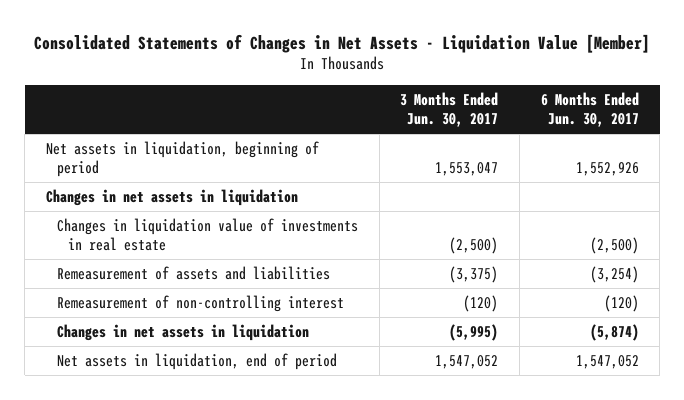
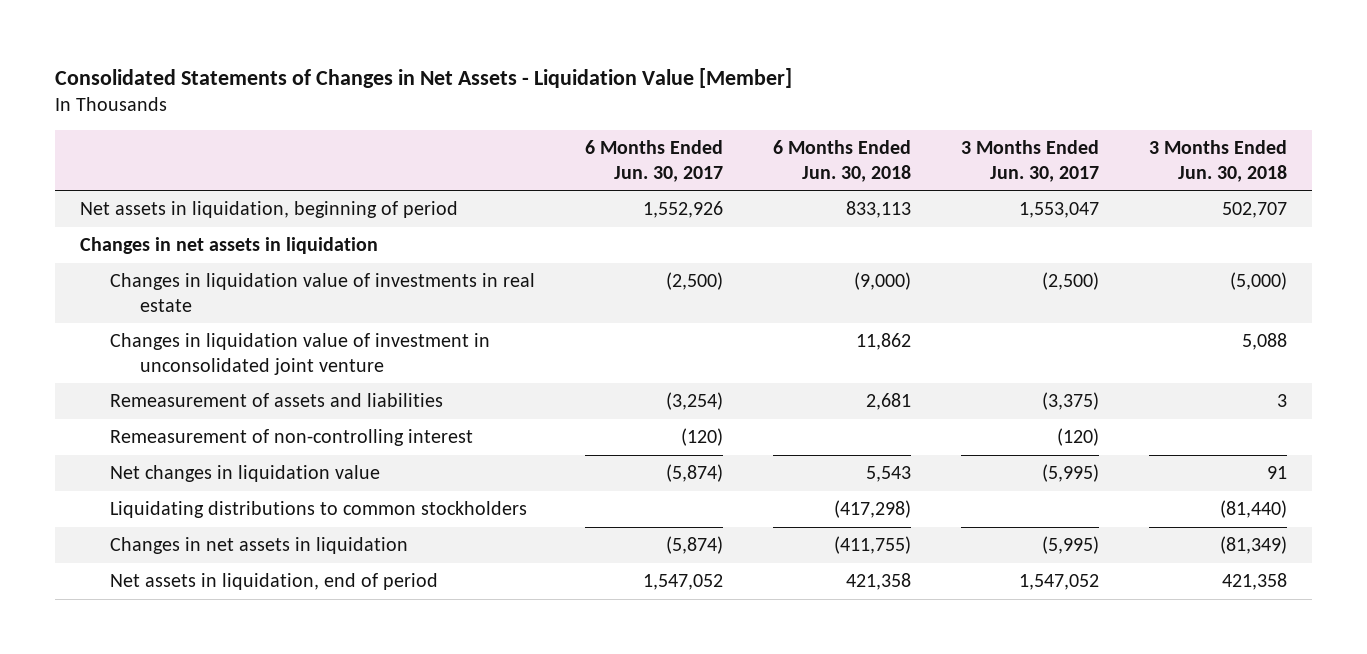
none -> [773,140,912,182] 6 Months Ended Jun. 30, 2018
none -> [1149,140,1288,182] 3 Months Ended Jun. 30, 2018
none -> [110,333,491,375] Changes in liquidation value of investment in unconsolidated joint venture
none -> [110,465,381,483] Net changes in liquidation value
none -> [110,501,528,519] Liquidating distributions to common stockholders

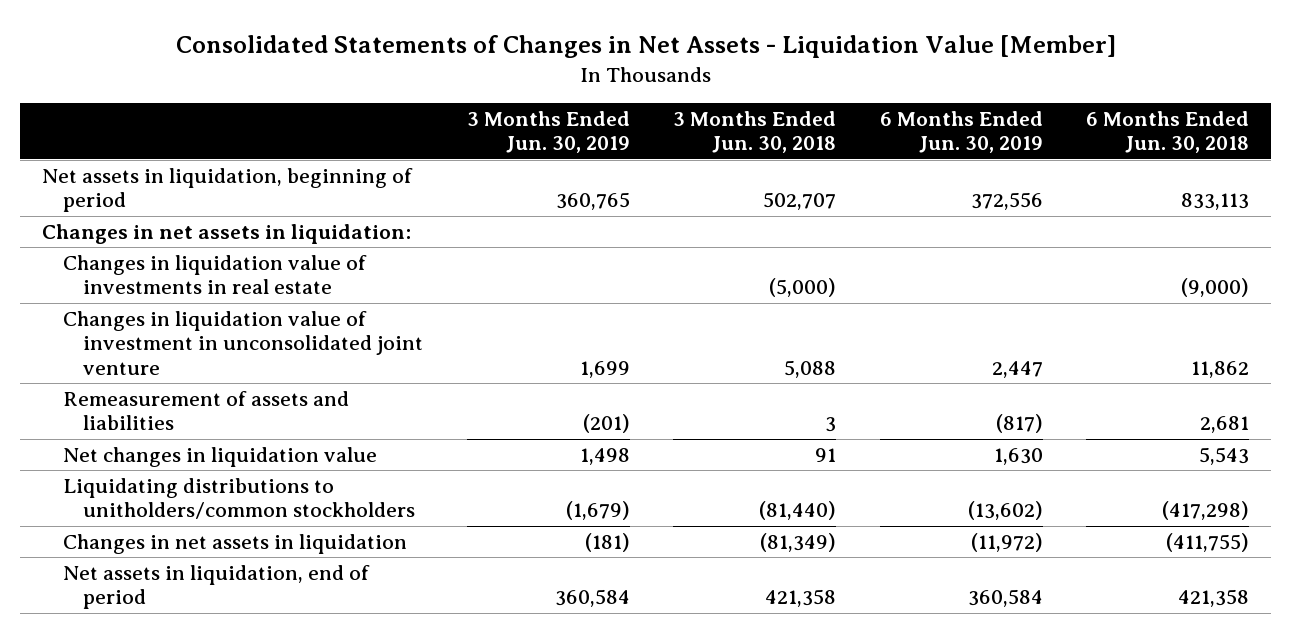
[585,140,724,182] 6 Months Ended Jun. 30, 2017 -> none
[961,140,1100,182] 3 Months Ended Jun. 30, 2017 -> none
none -> [466,110,630,154] 3 Months Ended Jun. 30, 2019
none -> [879,110,1043,154] 6 Months Ended Jun. 30, 2019
[79,237,378,255] Changes in net assets in liquidation -> [41,224,411,245] Changes in net assets in liquidation:
[110,429,474,447] Remeasurement of non-controlling interest -> none
[110,501,528,519] Liquidating distributions to common stockholders -> [62,478,416,520] Liquidating distributions to unitholders/common stockholders

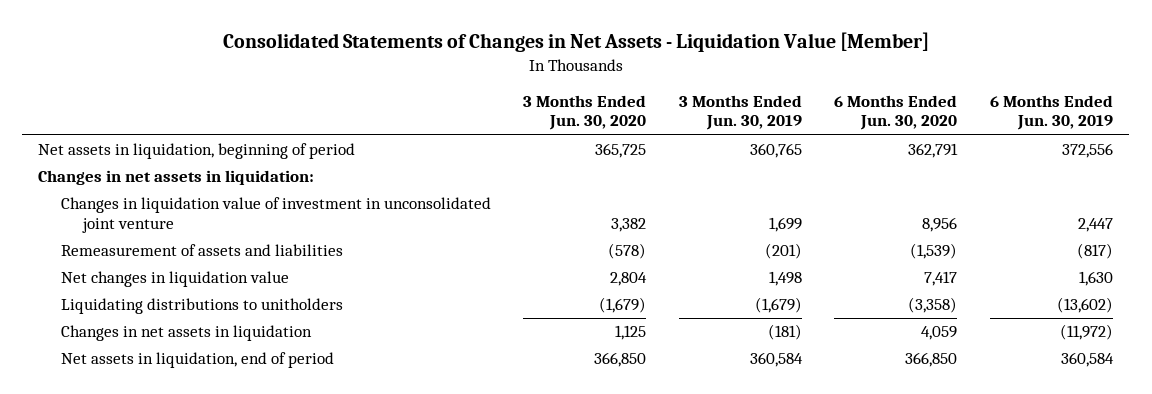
[673,110,837,154] 3 Months Ended Jun. 30, 2018 -> none
[1086,110,1250,154] 6 Months Ended Jun. 30, 2018 -> none
none -> [523,94,647,131] 3 Months Ended Jun. 30, 2020
none -> [834,94,958,131] 6 Months Ended Jun. 30, 2020
[62,255,367,295] Changes in liquidation value of investments in real estate -> none
[62,478,416,520] Liquidating distributions to unitholders/common stockholders -> [60,298,343,315] Liquidating distributions to unitholders

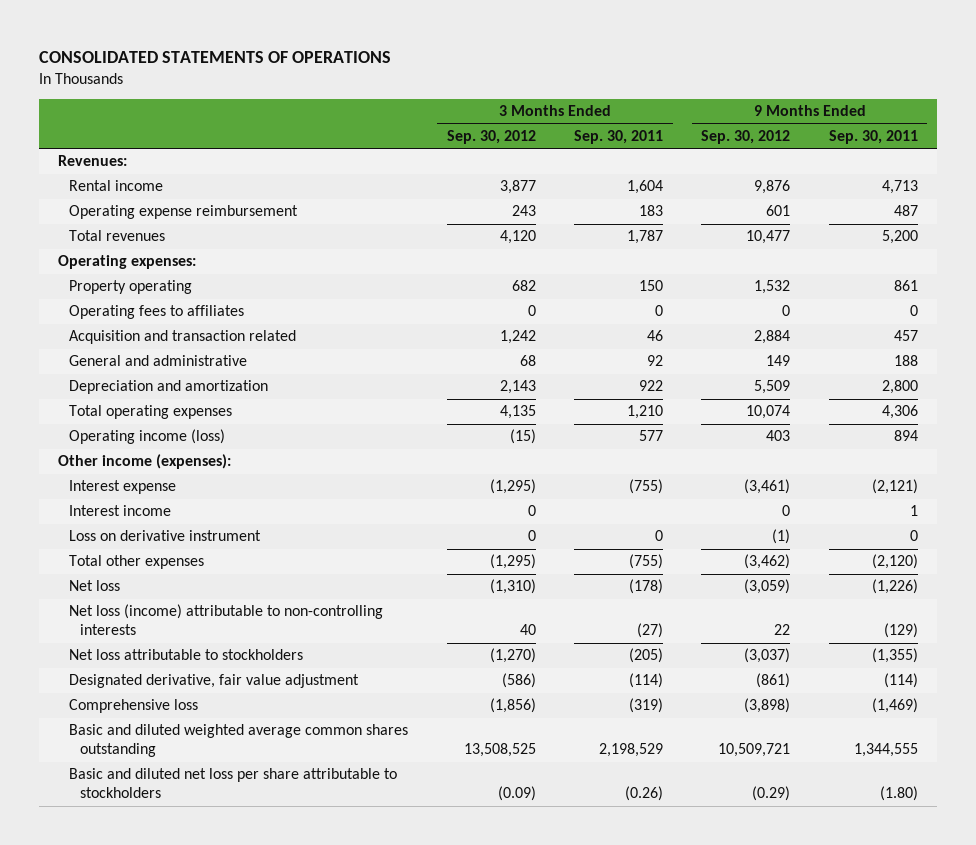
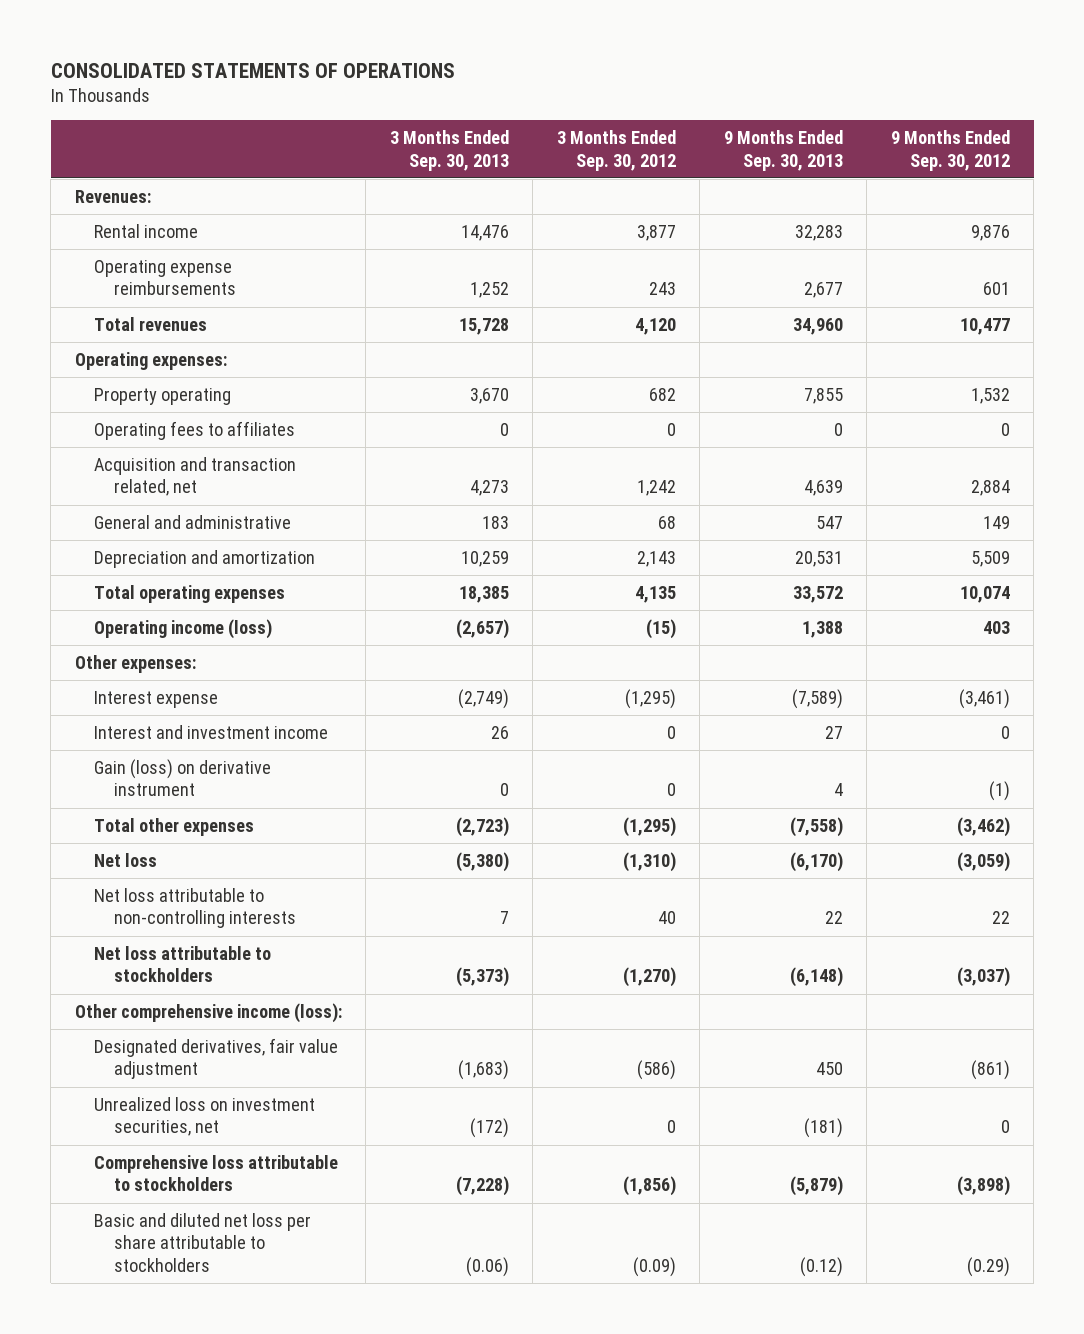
[574,129,664,144] Sep. 30, 2011 -> none
[828,129,918,144] Sep. 30, 2011 -> none
none -> [389,129,509,171] 3 Months Ended Sep. 30, 2013
none -> [723,129,843,171] 9 Months Ended Sep. 30, 2013
[69,205,299,220] Operating expense reimbursement -> [94,259,236,296] Operating expense reimbursements
[69,330,297,345] Acquisition and transaction related -> [94,456,297,497] Acquisition and transaction related, net
[58,454,232,470] Other income (expenses): -> [74,654,196,673] Other expenses:
[69,505,172,517] Interest income -> [94,724,329,739] Interest and investment income
[69,530,262,542] Loss on derivative instrument -> [94,758,272,797] Gain (loss) on derivative instrument
[69,604,384,636] Net loss (income) attributable to non-controlling interests -> [94,887,296,929] Net loss attributable to non-controlling interests
[69,724,409,758] Basic and diluted weighted average common shares outstanding -> none
none -> [74,1002,342,1023] Other comprehensive income (loss):
[69,674,360,689] Designated derivative, fair value adjustment -> [94,1037,339,1080] Designated derivatives, fair value adjustment
none -> [94,1096,316,1137] Unrealized loss on investment securities, net
[69,699,199,714] Comprehensive loss -> [94,1154,339,1192] Comprehensive loss attributable to stockholders

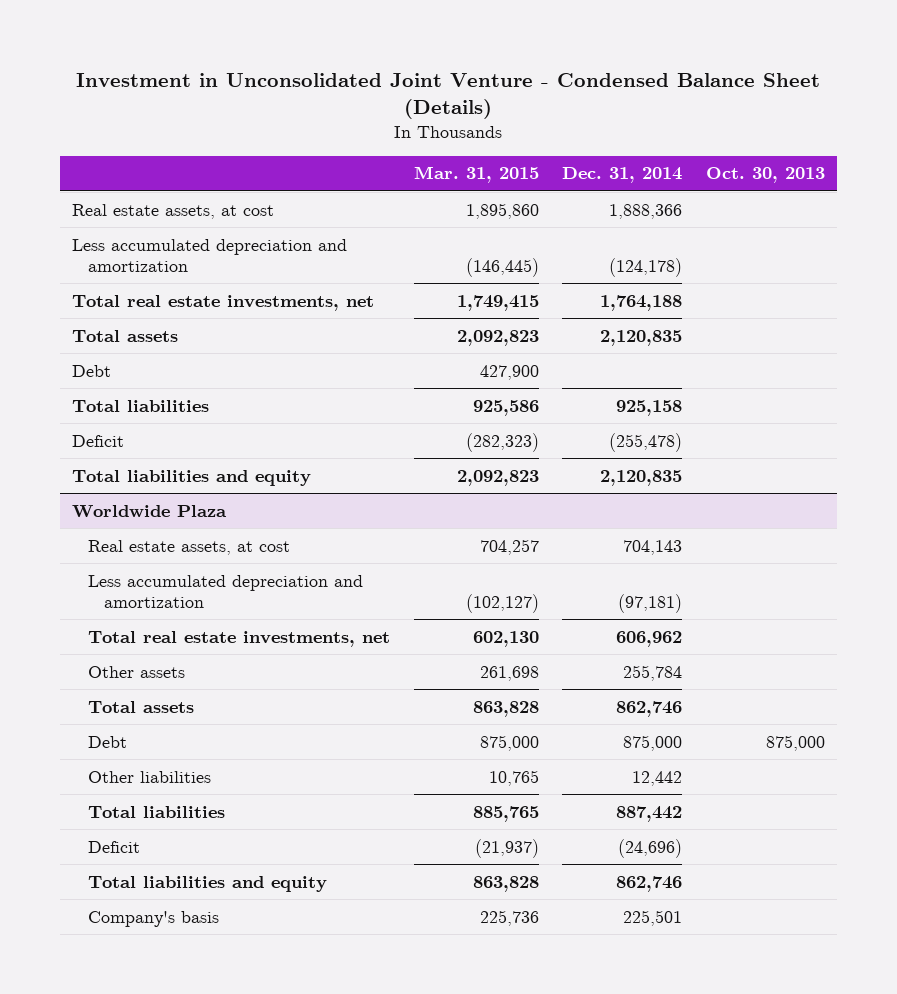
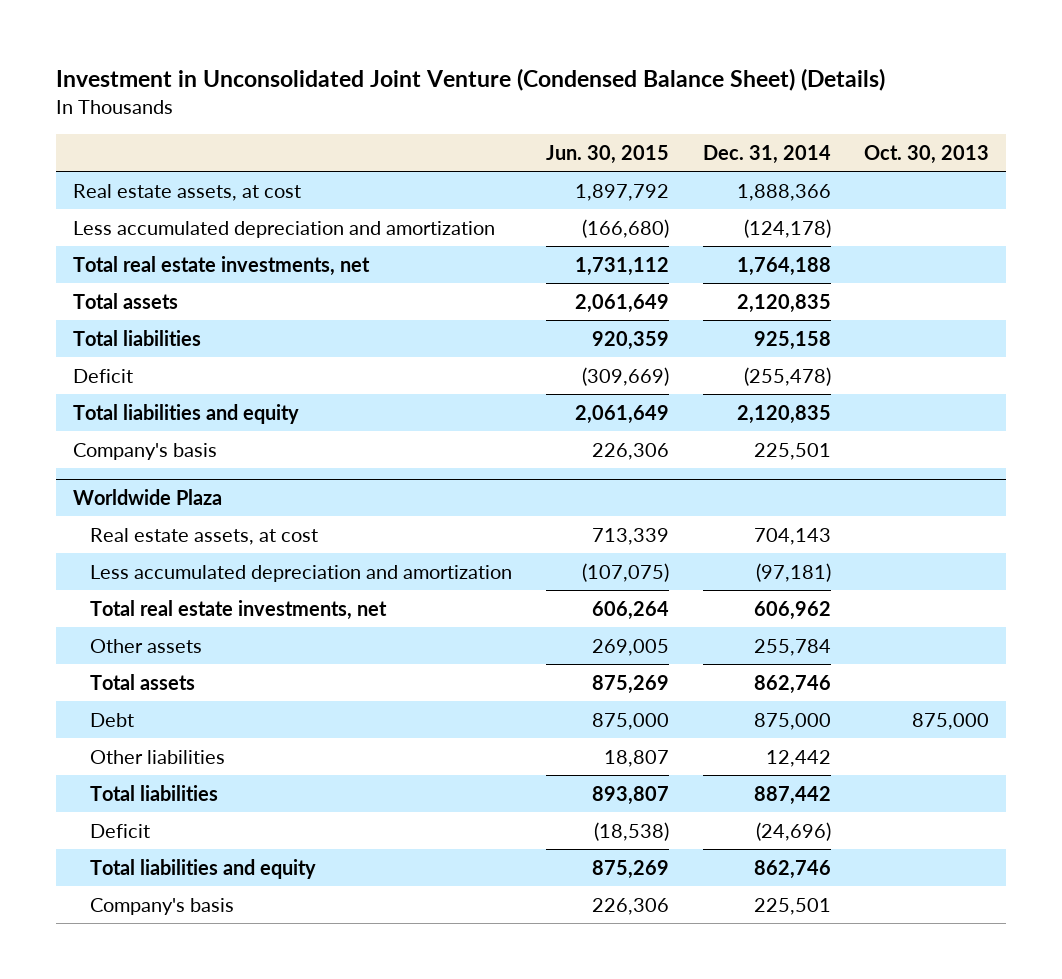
[76,73,821,120] Investment in Unconsolidated Joint Venture - Condensed Balance Sheet (Details) -> [55,68,885,92] Investment in Unconsolidated Joint Venture (Condensed Balance Sheet) (Details)
[413,166,539,184] Mar. 31, 2015 -> none
none -> [545,144,669,164] Jun. 30, 2015
[71,364,111,377] Debt -> none
none -> [72,442,217,460] Company's basis

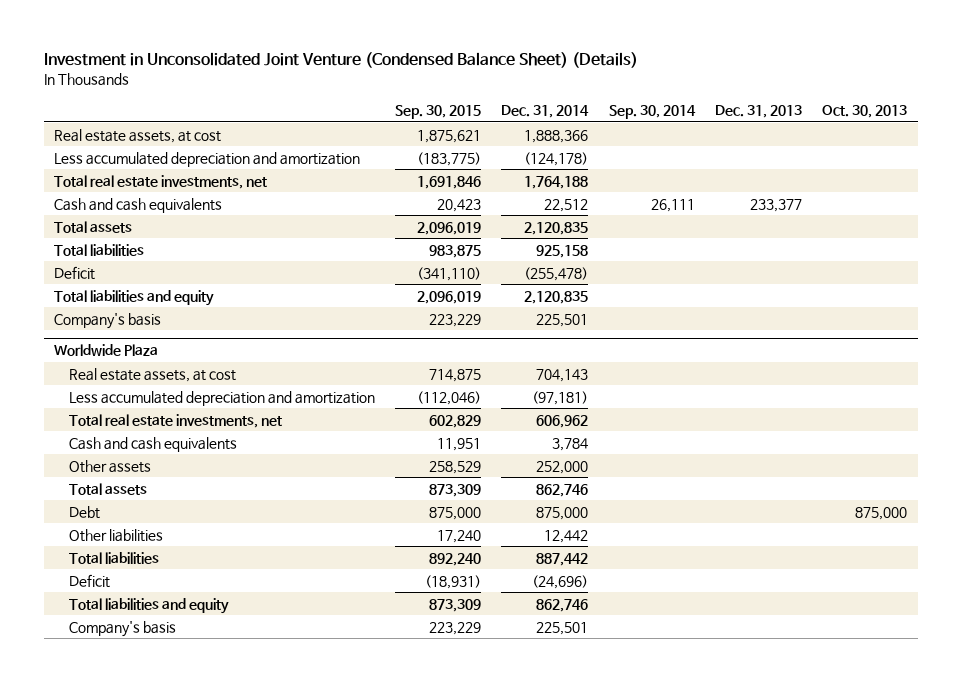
[545,144,669,164] Jun. 30, 2015 -> none
none -> [394,104,481,119] Sep. 30, 2015
none -> [608,104,696,119] Sep. 30, 2014
none -> [714,104,802,118] Dec. 31, 2013
none -> [53,197,222,213] Cash and cash equivalents
none -> [68,436,237,452] Cash and cash equivalents
[753,638,831,656] 255,784 -> [536,460,589,474] 252,000

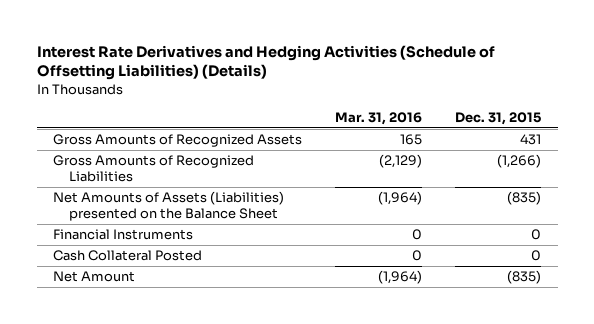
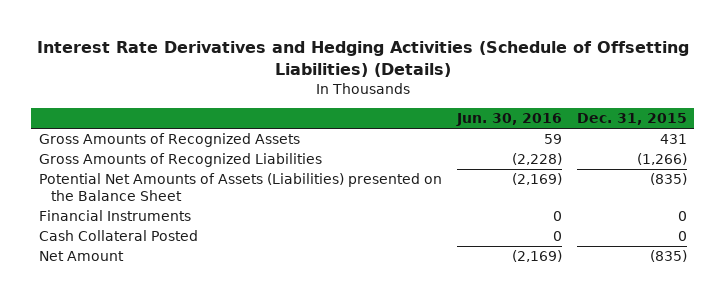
[335,111,423,125] Mar. 31, 2016 -> none
none -> [455,113,562,127] Jun. 30, 2016
[53,191,285,221] Net Amounts of Assets (Liabilities) presented on the Balance Sheet -> [38,173,442,201] Potential Net Amounts of Assets (Liabilities) presented on the Balance Sheet

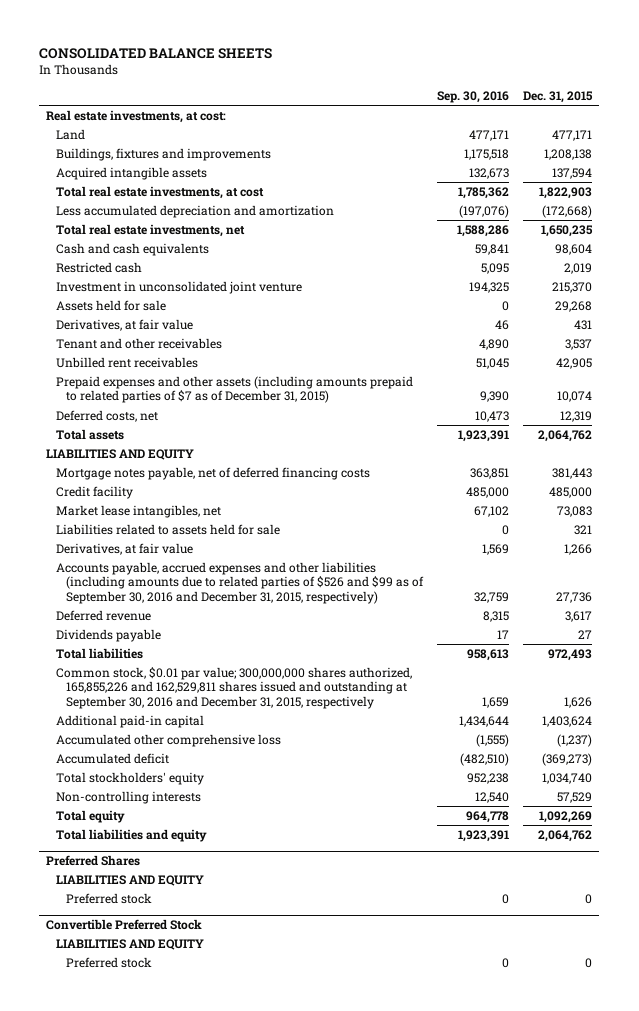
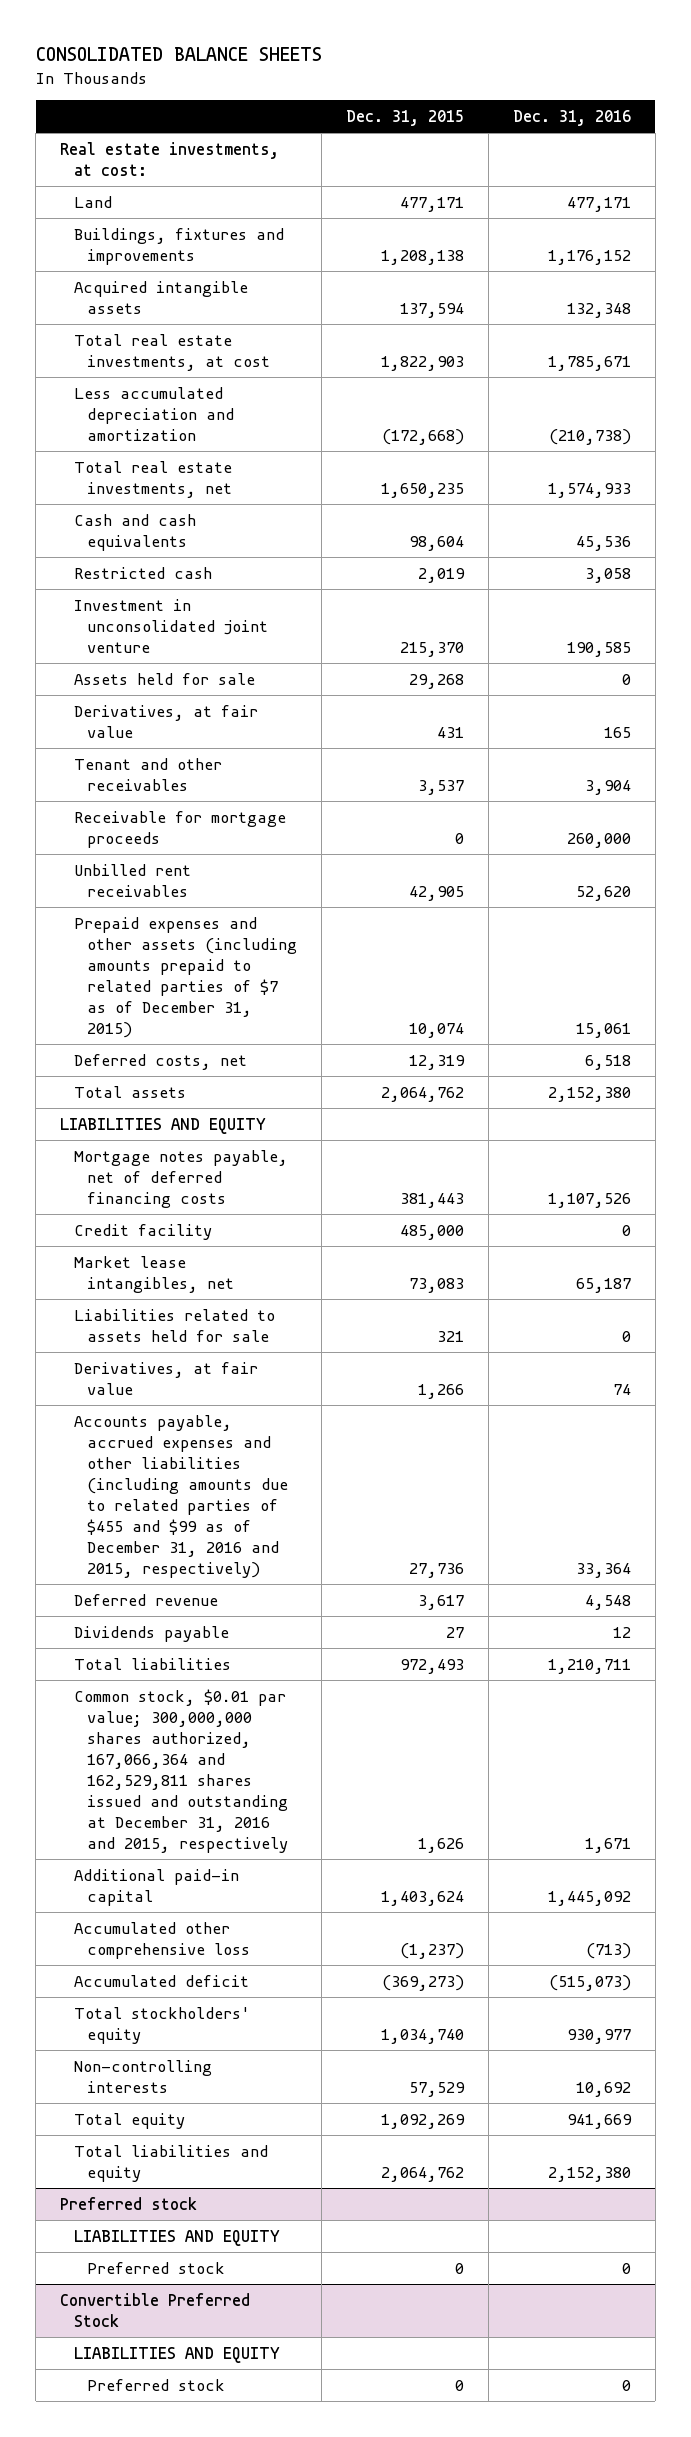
[437,90,510,103] Sep. 30, 2016 -> none
none -> [512,109,631,126] Dec. 31, 2016
none -> [73,810,286,848] Receivable for mortgage proceeds
[56,561,425,604] Accounts payable, accrued expenses and other liabilities (including amounts due to related parties of $526 and $99 as of September 30, 2016 and December 31, 2015, respectively) -> [73,1414,289,1578] Accounts payable, accrued expenses and other liabilities (including amounts due to related parties of $455 and $99 as of December 31, 2016 and 2015, respectively)
[56,666,413,709] Common stock, $0.01 par value; 300,000,000 shares authorized, 165,855,226 and 162,529,811 shares issued and outstanding at September 30, 2016 and December 31, 2015, respectively -> [73,1688,289,1853] Common stock, $0.01 par value; 300,000,000 shares authorized, 167,066,364 and 162,529,811 shares issued and outstanding at December 31, 2016 and 2015, respectively
[46,855,141,867] Preferred Shares -> [59,2196,197,2210] Preferred stock

